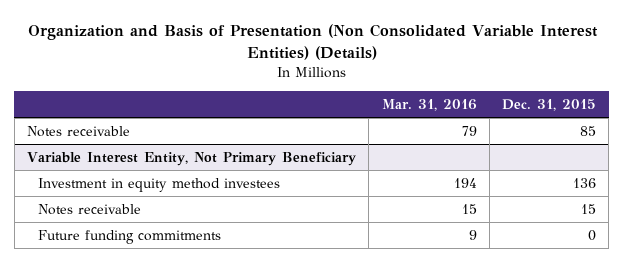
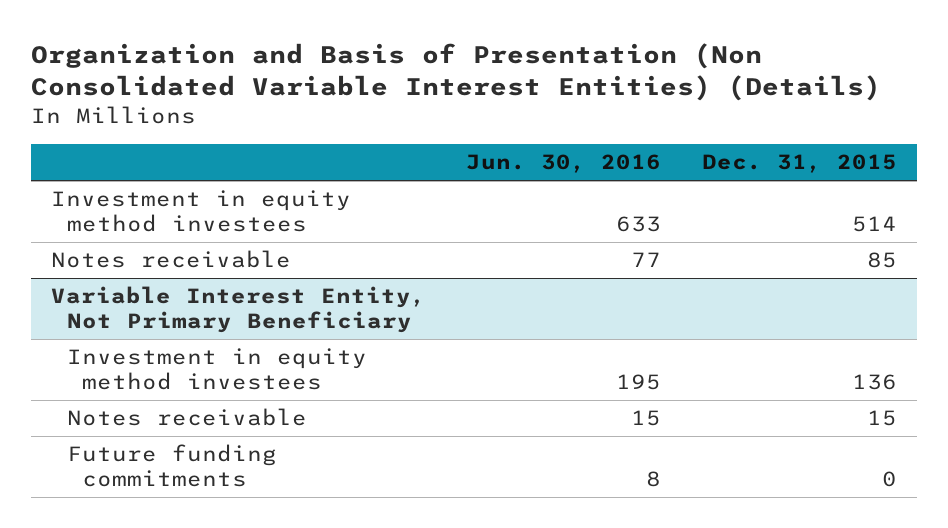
[381,99,477,112] Mar. 31, 2016 -> none
none -> [466,154,662,174] Jun. 30, 2016
none -> [51,190,352,232] Investment in equity method investees

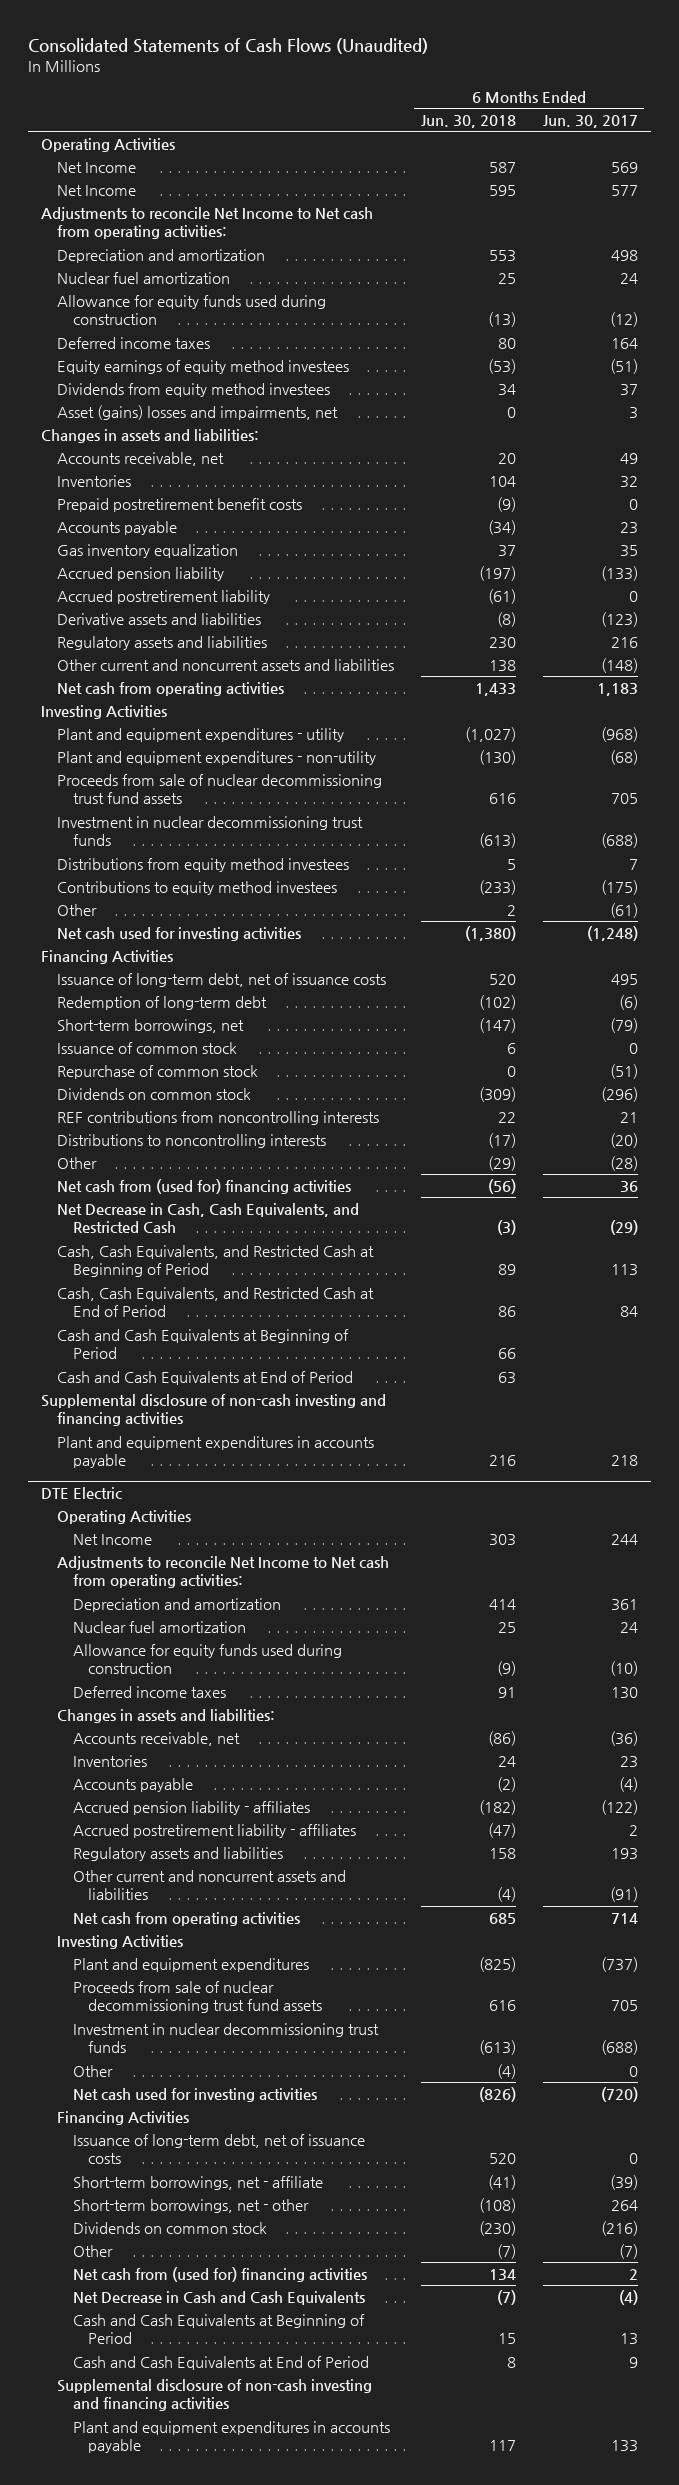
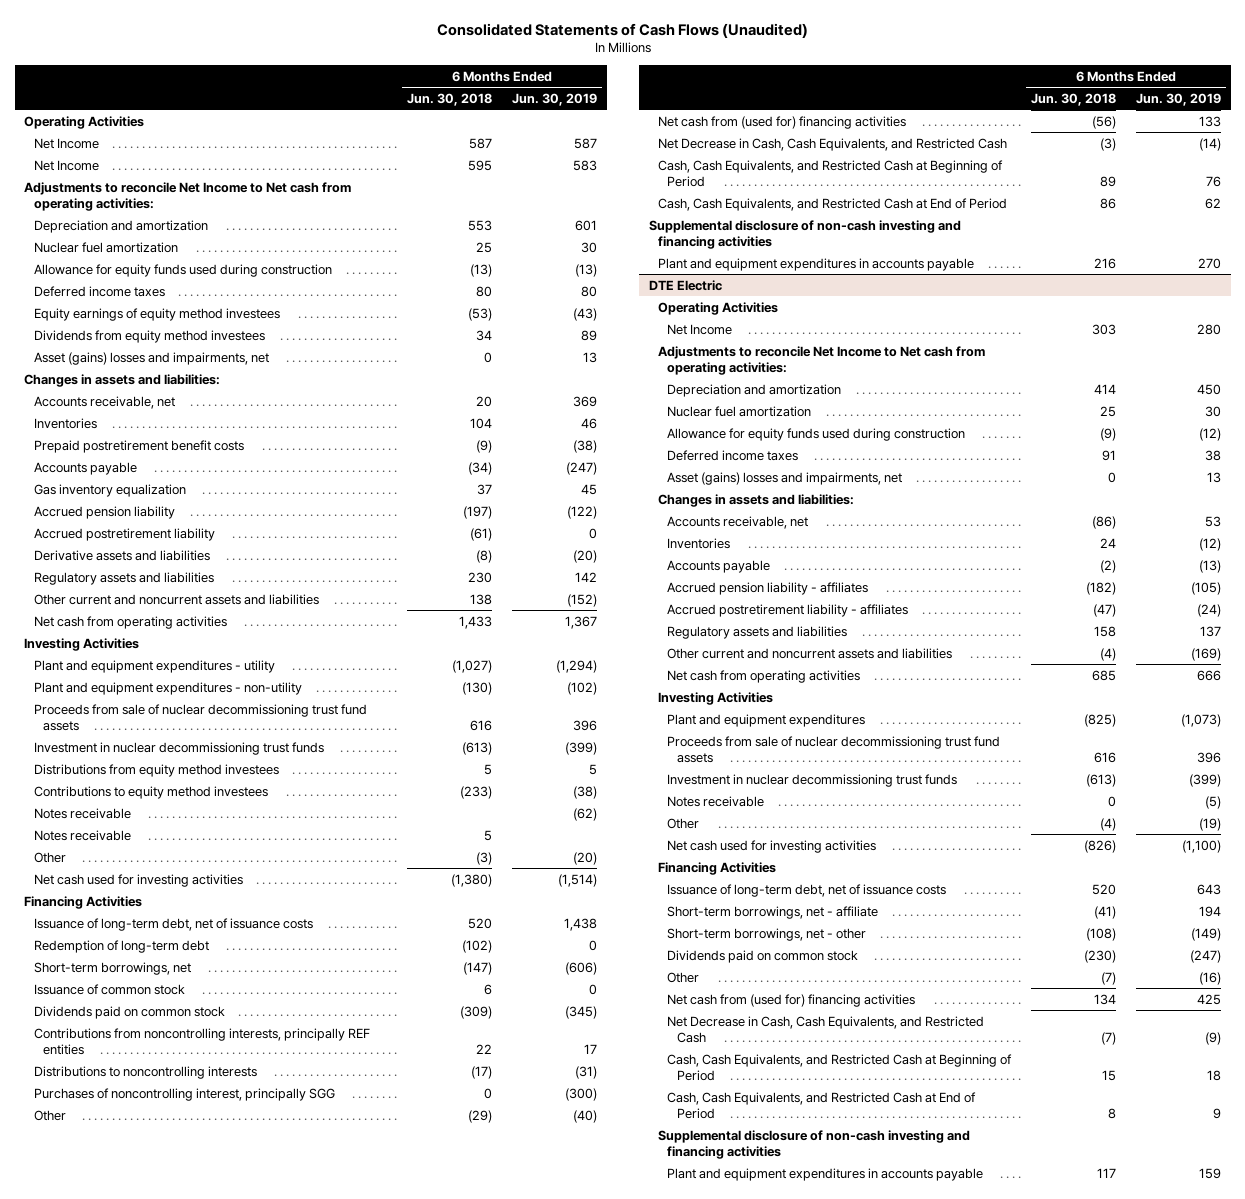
[542,114,638,128] Jun. 30, 2017 -> none
none -> [511,92,597,106] Jun. 30, 2019
none -> [33,807,131,819] Notes receivable
none -> [33,829,131,841] Notes receivable
[506,904,516,916] 2 -> [475,851,492,865] (3)
[56,1064,258,1079] Repurchase of common stock -> none
[56,1087,251,1100] Dividends on common stock -> [33,1005,225,1019] Dividends paid on common stock
[56,1110,379,1125] REF contributions from noncontrolling interests -> [33,1027,370,1055] Contributions from noncontrolling interests, principally REF entities
none -> [33,1087,335,1101] Purchases of noncontrolling interest, principally SGG
[56,1328,349,1360] Cash and Cash Equivalents at Beginning of Period -> none
[56,1370,353,1385] Cash and Cash Equivalents at End of Period -> none
none -> [667,471,903,485] Asset (gains) losses and impairments, net
none -> [667,795,765,807] Notes receivable
[72,2221,267,2234] Dividends on common stock -> [667,949,859,963] Dividends paid on common stock
[72,2290,365,2305] Net Decrease in Cash and Cash Equivalents -> [667,1015,985,1043] Net Decrease in Cash, Cash Equivalents, and Restricted Cash
[72,2313,365,2345] Cash and Cash Equivalents at Beginning of Period -> [667,1053,1013,1081] Cash, Cash Equivalents, and Restricted Cash at Beginning of Period
[72,2355,369,2370] Cash and Cash Equivalents at End of Period -> [667,1091,977,1119] Cash, Cash Equivalents, and Restricted Cash at End of Period

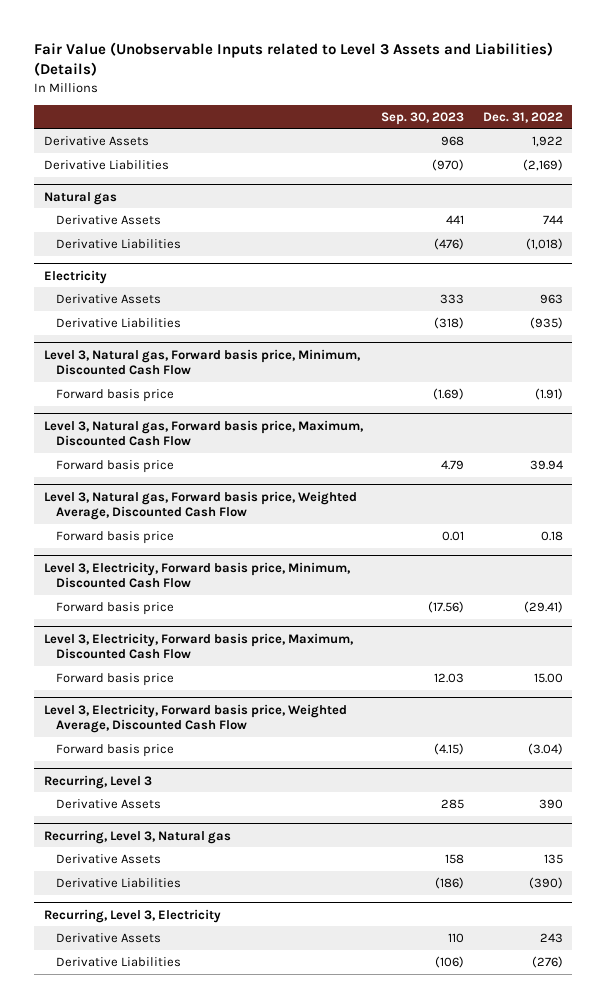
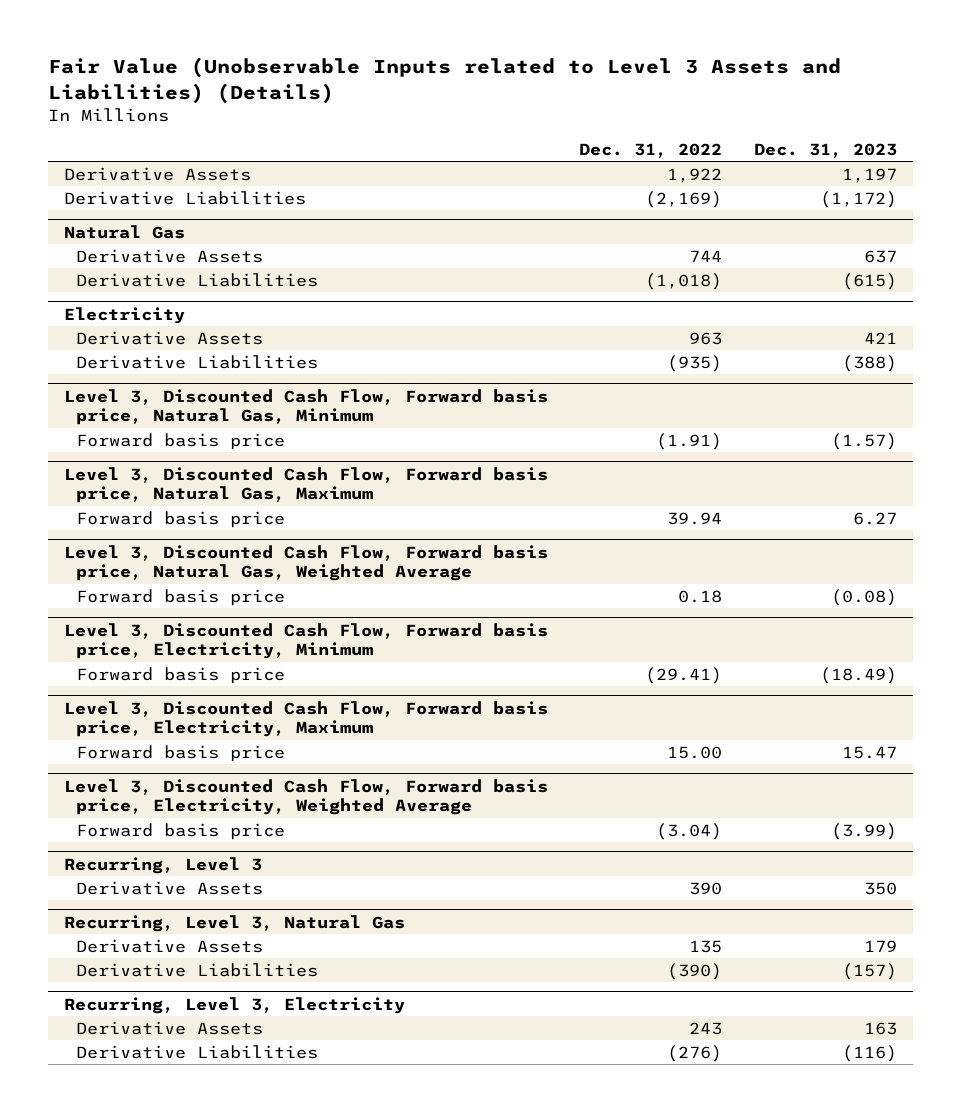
[381,111,465,125] Sep. 30, 2023 -> none
none -> [753,142,897,158] Dec. 31, 2023
[43,191,117,205] Natural gas -> [63,224,185,239] Natural Gas
[43,348,360,375] Level 3, Natural gas, Forward basis price, Minimum, Discounted Cash Flow -> [63,388,548,426] Level 3, Discounted Cash Flow, Forward basis price, Natural Gas, Minimum
[43,419,363,446] Level 3, Natural gas, Forward basis price, Maximum, Discounted Cash Flow -> [63,466,548,504] Level 3, Discounted Cash Flow, Forward basis price, Natural Gas, Maximum
[43,490,357,520] Level 3, Natural gas, Forward basis price, Weighted Average, Discounted Cash Flow -> [63,544,548,582] Level 3, Discounted Cash Flow, Forward basis price, Natural Gas, Weighted Average
[43,561,350,588] Level 3, Electricity, Forward basis price, Minimum, Discounted Cash Flow -> [63,622,548,660] Level 3, Discounted Cash Flow, Forward basis price, Electricity, Minimum
[43,632,353,659] Level 3, Electricity, Forward basis price, Maximum, Discounted Cash Flow -> [63,700,548,738] Level 3, Discounted Cash Flow, Forward basis price, Electricity, Maximum
[43,703,347,733] Level 3, Electricity, Forward basis price, Weighted Average, Discounted Cash Flow -> [63,778,548,816] Level 3, Discounted Cash Flow, Forward basis price, Electricity, Weighted Average
[43,829,231,844] Recurring, Level 3, Natural gas -> [63,914,405,932] Recurring, Level 3, Natural Gas

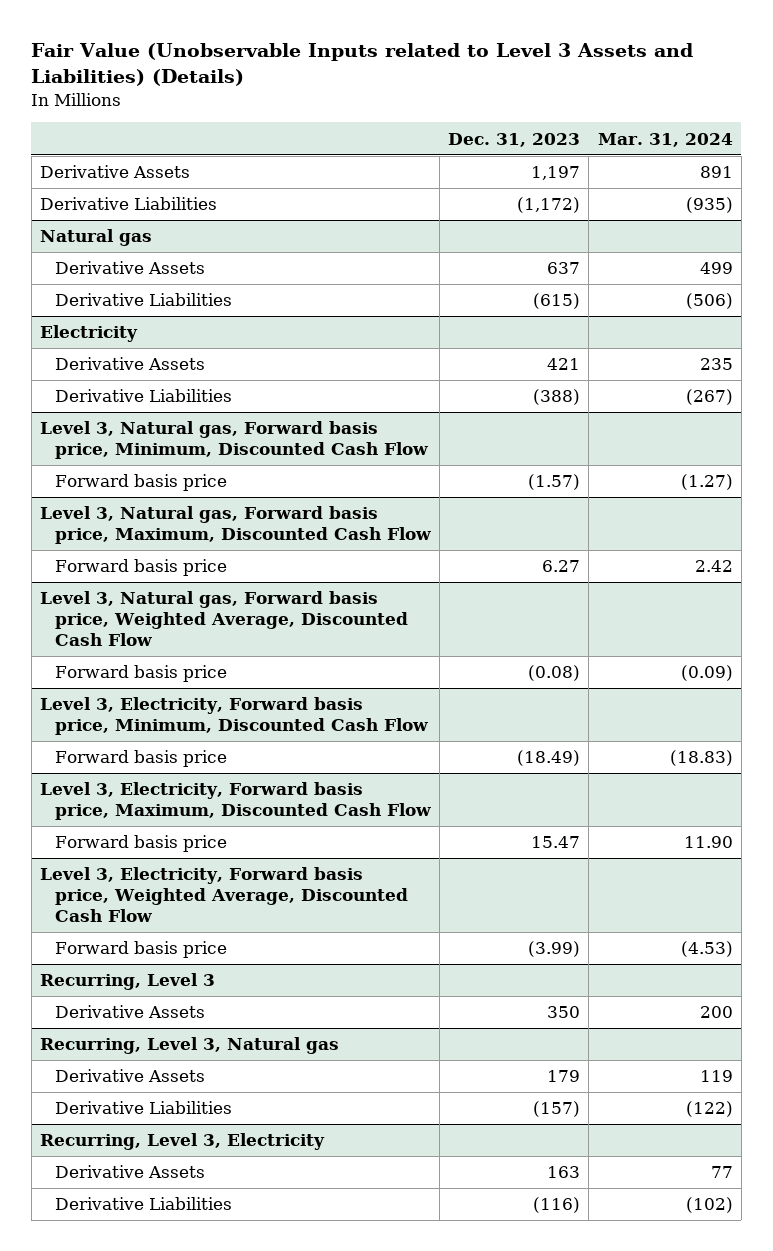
[579,142,723,158] Dec. 31, 2022 -> none
none -> [597,132,733,147] Mar. 31, 2024
[63,224,185,239] Natural Gas -> [40,229,153,247] Natural gas
[63,388,548,426] Level 3, Discounted Cash Flow, Forward basis price, Natural Gas, Minimum -> [40,421,428,460] Level 3, Natural gas, Forward basis price, Minimum, Discounted Cash Flow
[63,466,548,504] Level 3, Discounted Cash Flow, Forward basis price, Natural Gas, Maximum -> [40,506,431,545] Level 3, Natural gas, Forward basis price, Maximum, Discounted Cash Flow
[63,544,548,582] Level 3, Discounted Cash Flow, Forward basis price, Natural Gas, Weighted Average -> [40,591,408,647] Level 3, Natural gas, Forward basis price, Weighted Average, Discounted Cash Flow
[63,622,548,660] Level 3, Discounted Cash Flow, Forward basis price, Electricity, Minimum -> [40,697,428,736] Level 3, Electricity, Forward basis price, Minimum, Discounted Cash Flow
[63,700,548,738] Level 3, Discounted Cash Flow, Forward basis price, Electricity, Maximum -> [40,782,431,821] Level 3, Electricity, Forward basis price, Maximum, Discounted Cash Flow
[63,778,548,816] Level 3, Discounted Cash Flow, Forward basis price, Electricity, Weighted Average -> [40,867,408,923] Level 3, Electricity, Forward basis price, Weighted Average, Discounted Cash Flow
[63,914,405,932] Recurring, Level 3, Natural Gas -> [40,1037,340,1055] Recurring, Level 3, Natural gas

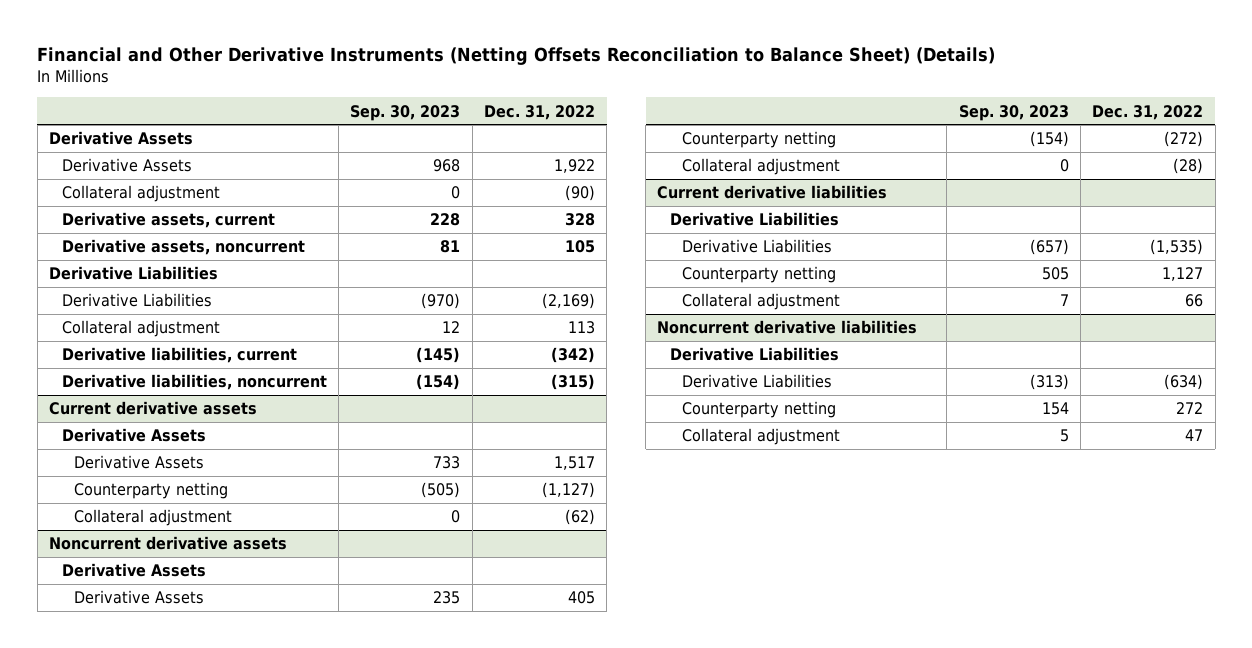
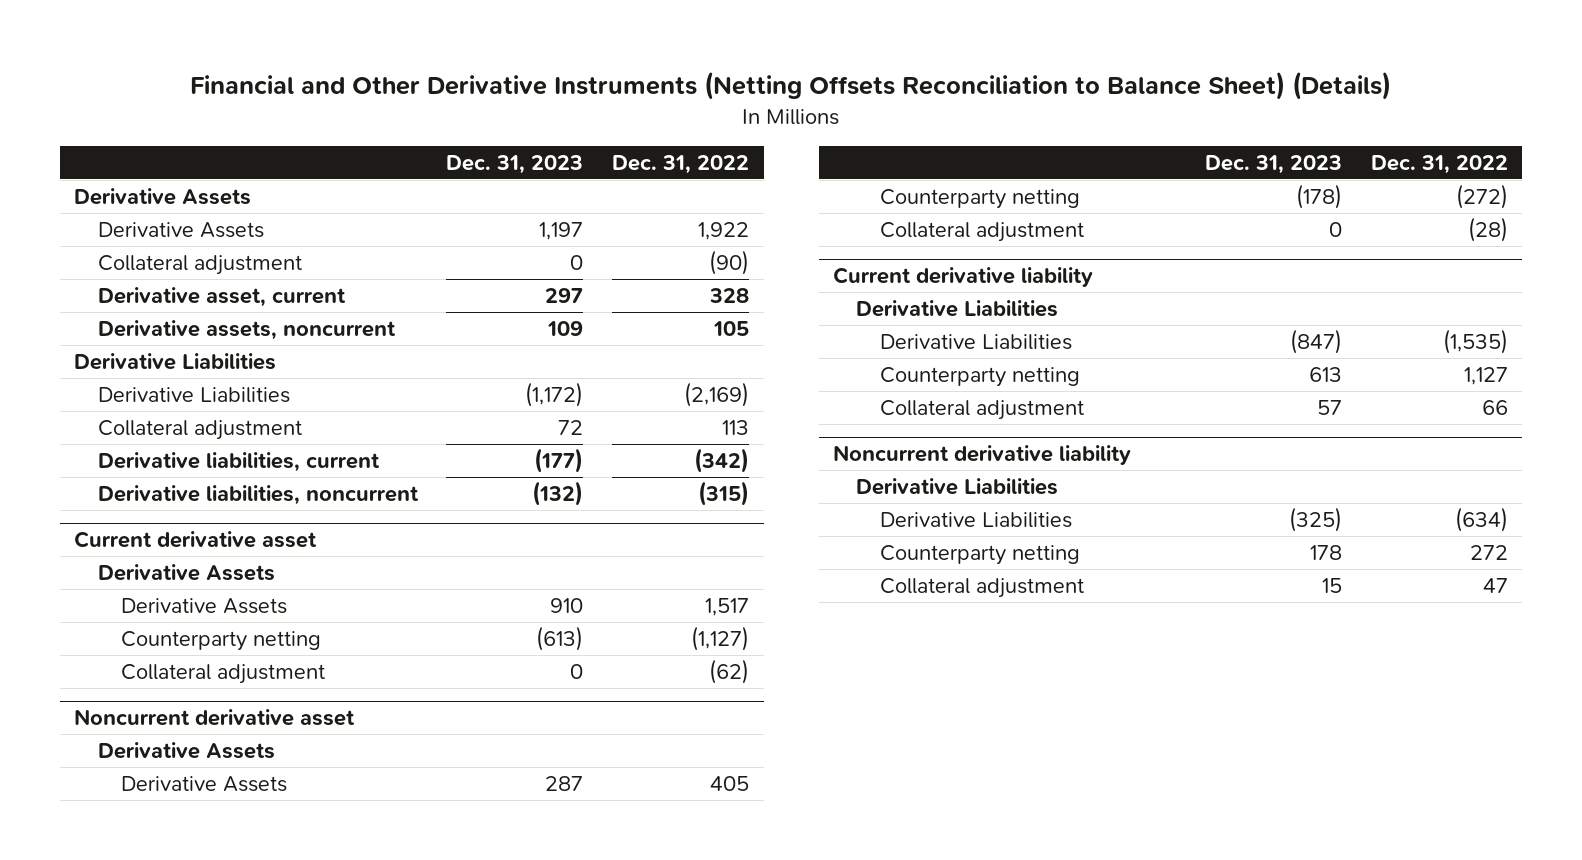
[350,104,461,121] Sep. 30, 2023 -> none
none -> [446,154,584,174] Dec. 31, 2023
[61,212,275,229] Derivative assets, current -> [97,286,346,307] Derivative asset, current
[49,401,258,416] Current derivative assets -> [74,531,318,549] Current derivative asset
[49,536,288,551] Noncurrent derivative assets -> [74,709,356,727] Noncurrent derivative asset
[657,185,888,200] Current derivative liabilities -> [833,267,1094,288] Current derivative liability
[657,320,918,335] Noncurrent derivative liabilities -> [833,445,1132,466] Noncurrent derivative liability

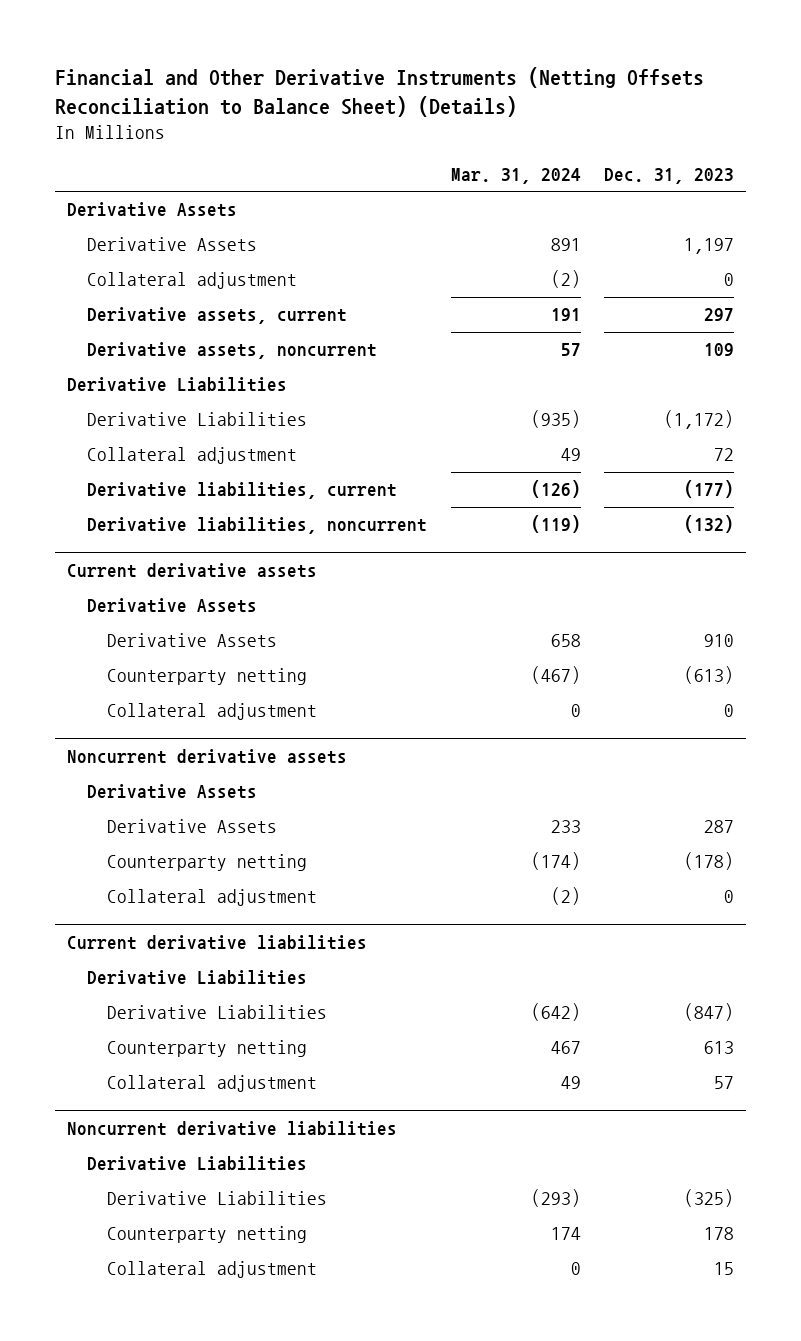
[612,154,750,174] Dec. 31, 2022 -> none
none -> [450,167,581,184] Mar. 31, 2024
[97,286,346,307] Derivative asset, current -> [86,307,347,325] Derivative assets, current
[74,531,318,549] Current derivative asset -> [66,563,317,579] Current derivative assets
[74,709,356,727] Noncurrent derivative asset -> [66,749,347,765] Noncurrent derivative assets
[833,267,1094,288] Current derivative liability -> [66,935,367,951] Current derivative liabilities
[833,445,1132,466] Noncurrent derivative liability -> [66,1121,397,1137] Noncurrent derivative liabilities

